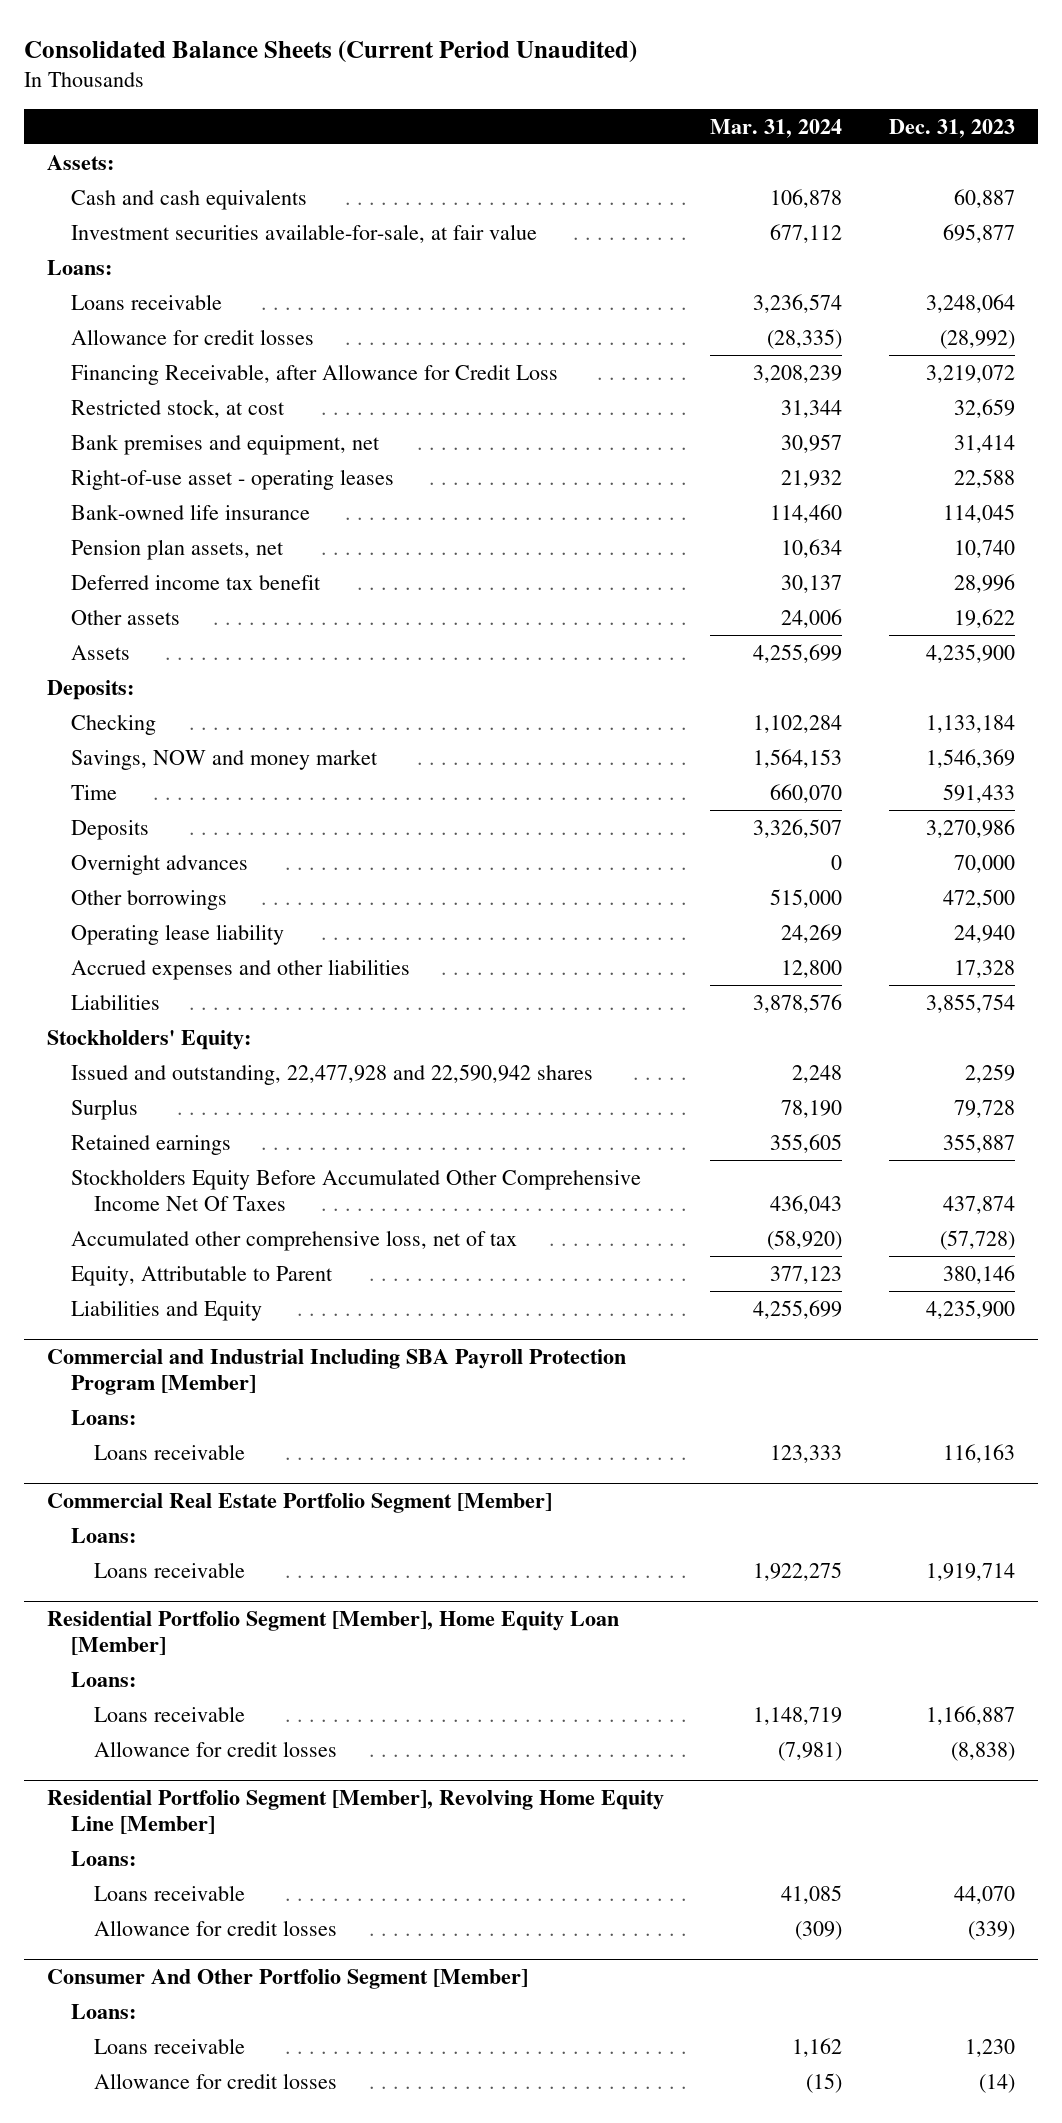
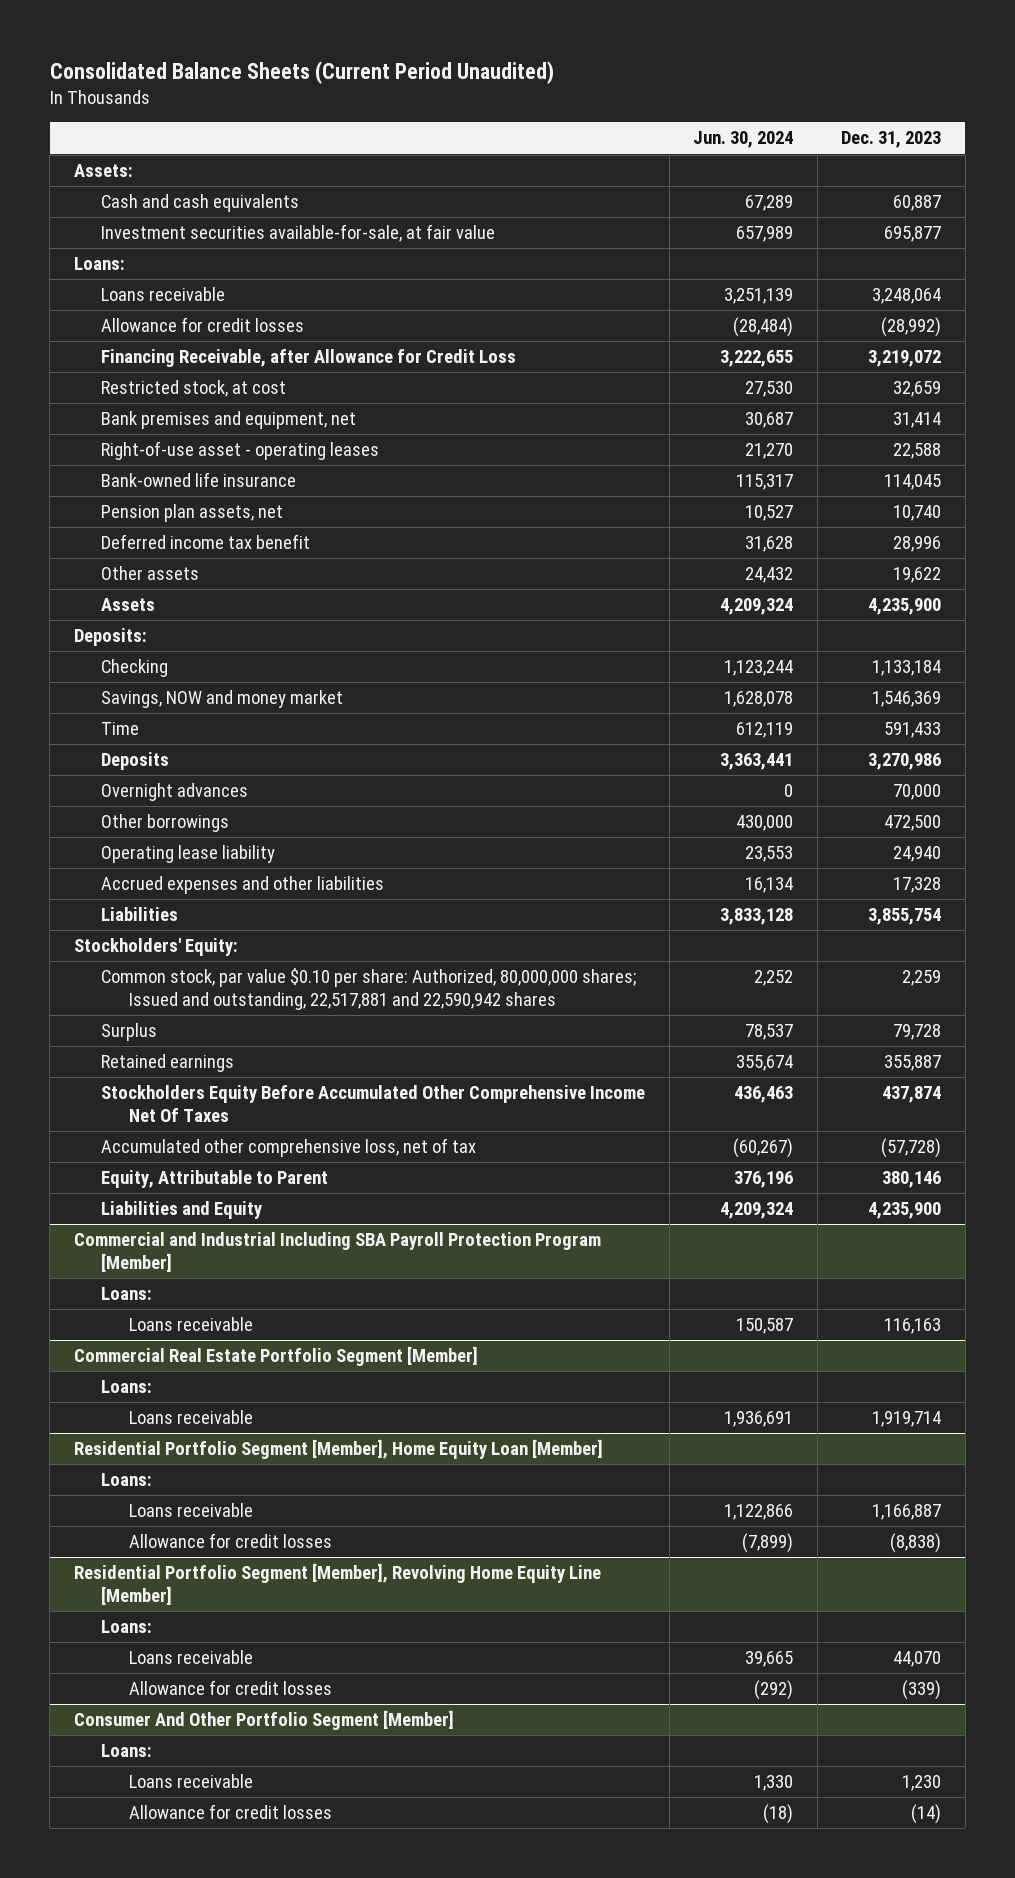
[710,118,843,138] Mar. 31, 2024 -> none
none -> [693,131,794,149] Jun. 30, 2024
[70,1063,593,1085] Issued and outstanding, 22,477,928 and 22,590,942 shares -> [101,968,637,1010] Common stock, par value $0.10 per share: Authorized, 80,000,000 shares; Issued and outstanding, 22,517,881 and 22,590,942 shares

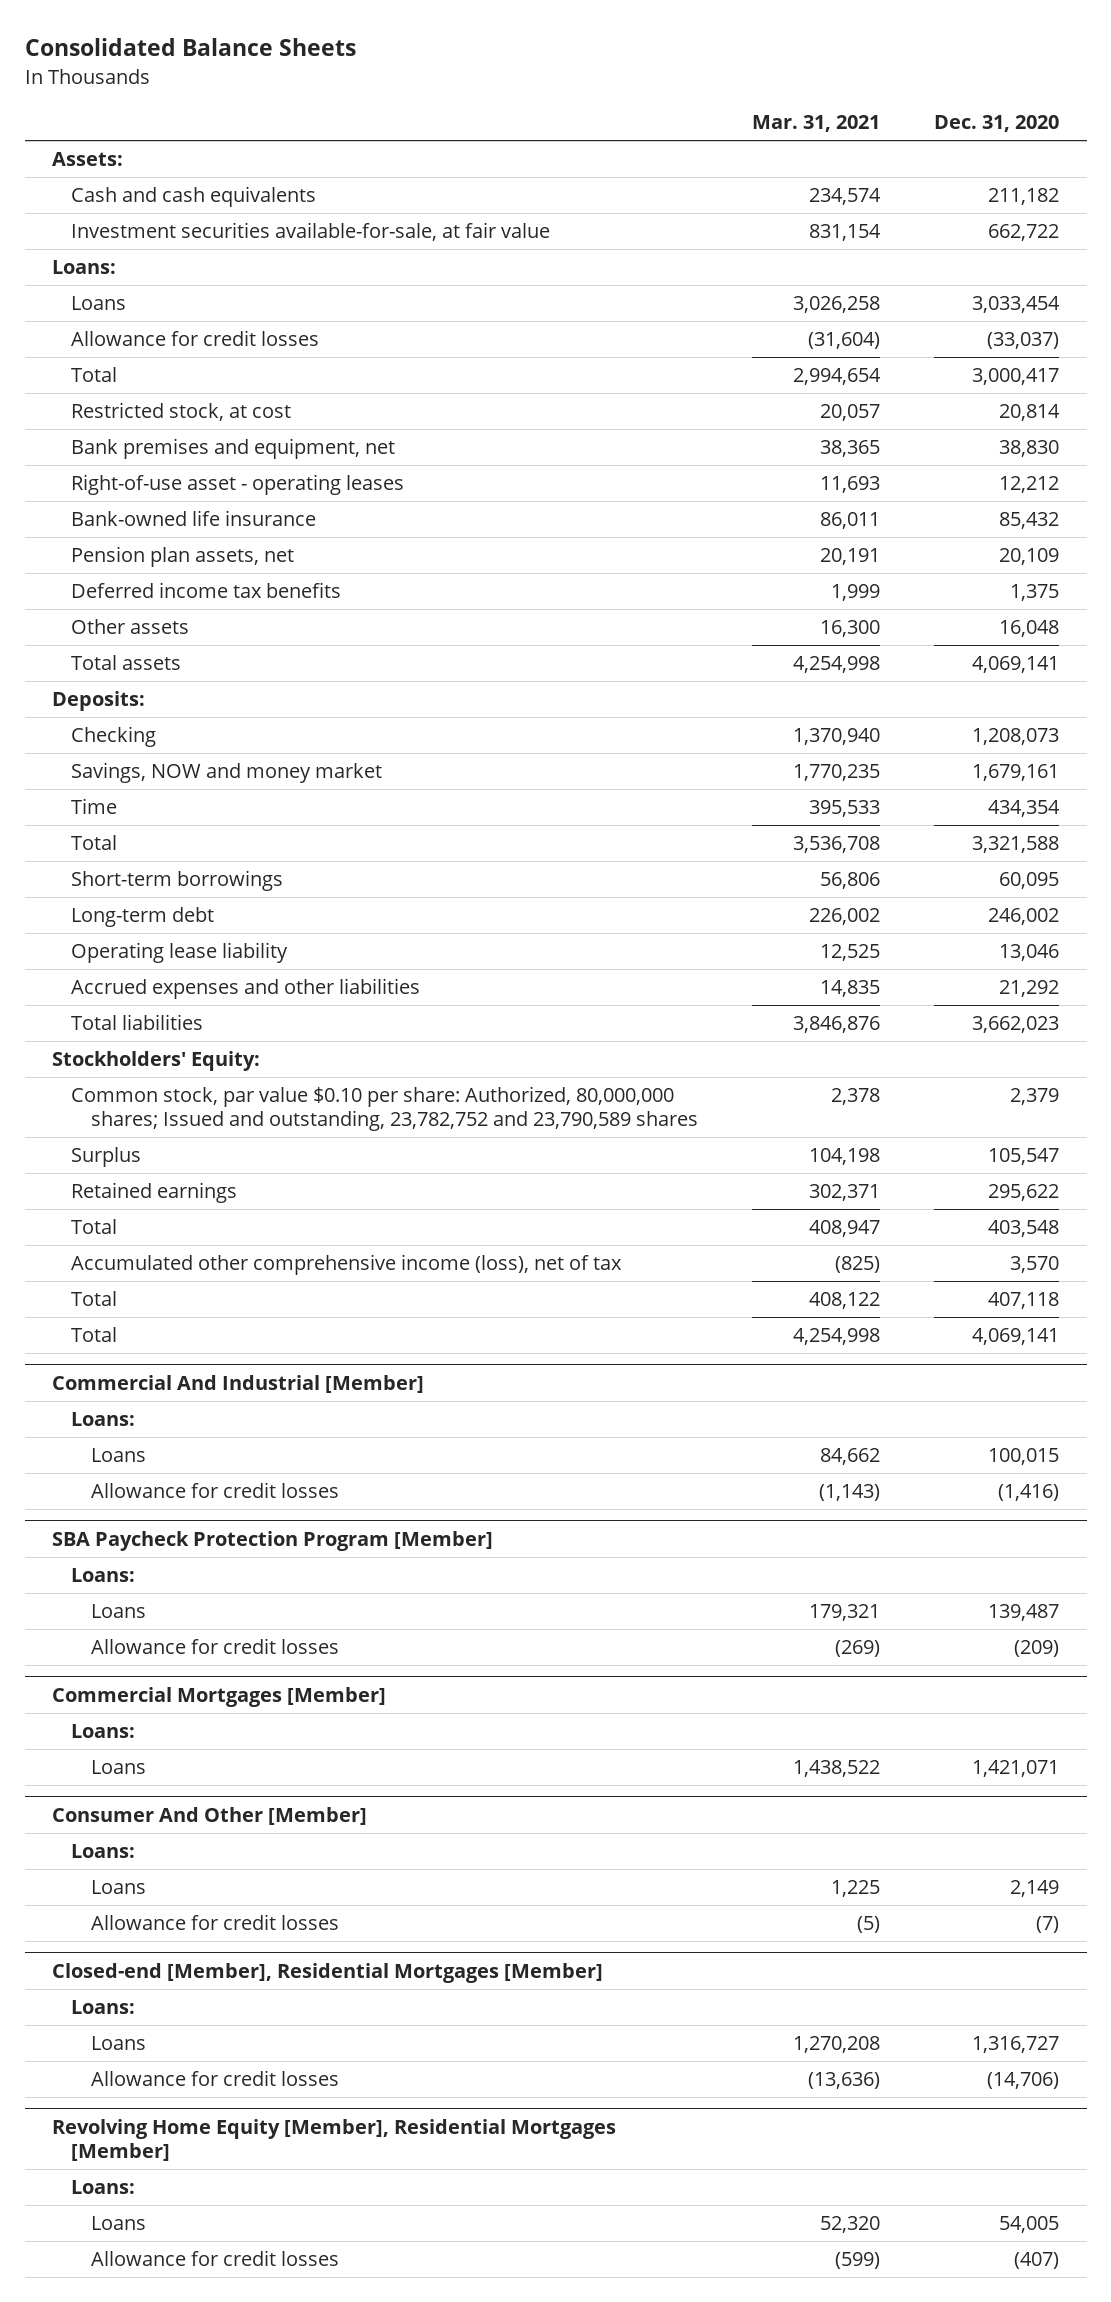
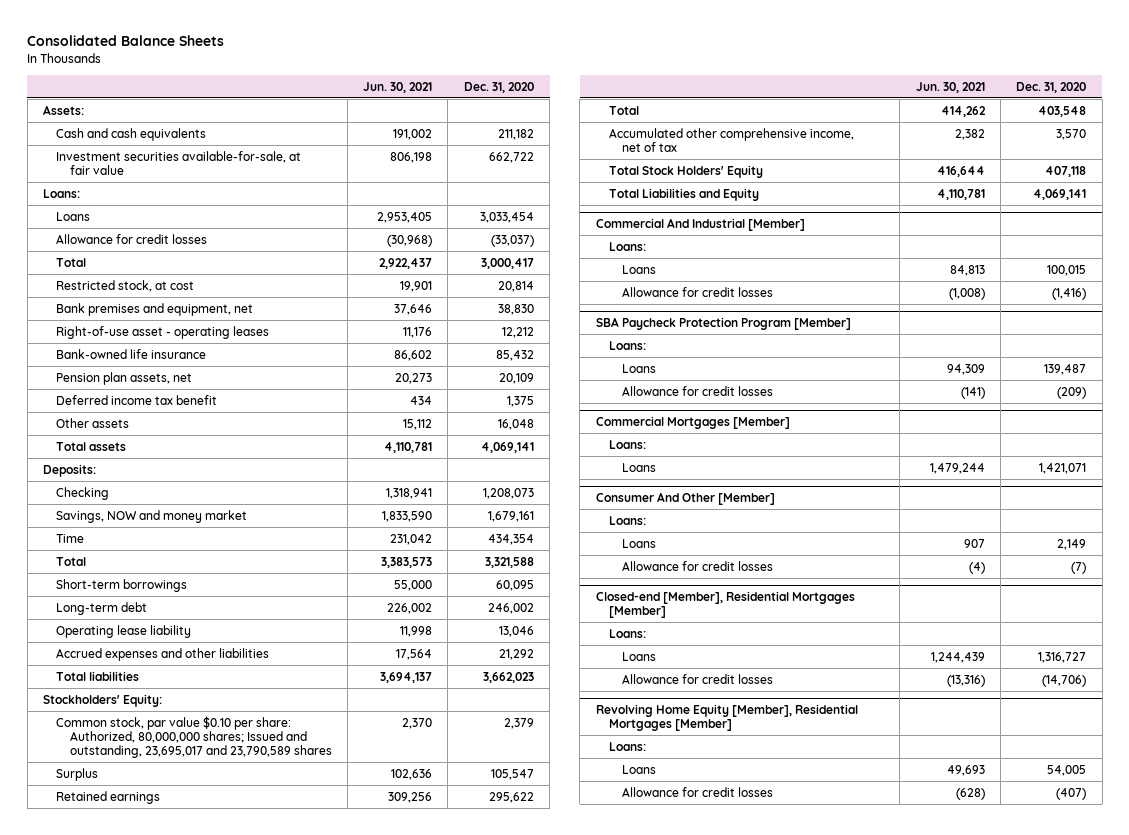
[752,115,881,133] Mar. 31, 2021 -> none
none -> [363,81,433,93] Jun. 30, 2021
[71,582,342,599] Deferred income tax benefits -> [56,394,218,405] Deferred income tax benefit
[71,1086,698,1132] Common stock, par value $0.10 per share: Authorized, 80,000,000 shares; Issued and outstanding, 23,782,752 and 23,790,589 shares -> [56,715,332,759] Common stock, par value $0.10 per share: Authorized, 80,000,000 shares; Issued and outstanding, 23,695,017 and 23,790,589 shares
[71,1254,623,1276] Accumulated other comprehensive income (loss), net of tax -> [608,127,854,152] Accumulated other comprehensive income, net of tax
[71,1291,118,1307] Total -> [608,164,763,178] Total Stock Holders' Equity
[71,1327,118,1343] Total -> [608,187,759,201] Total Liabilities and Equity

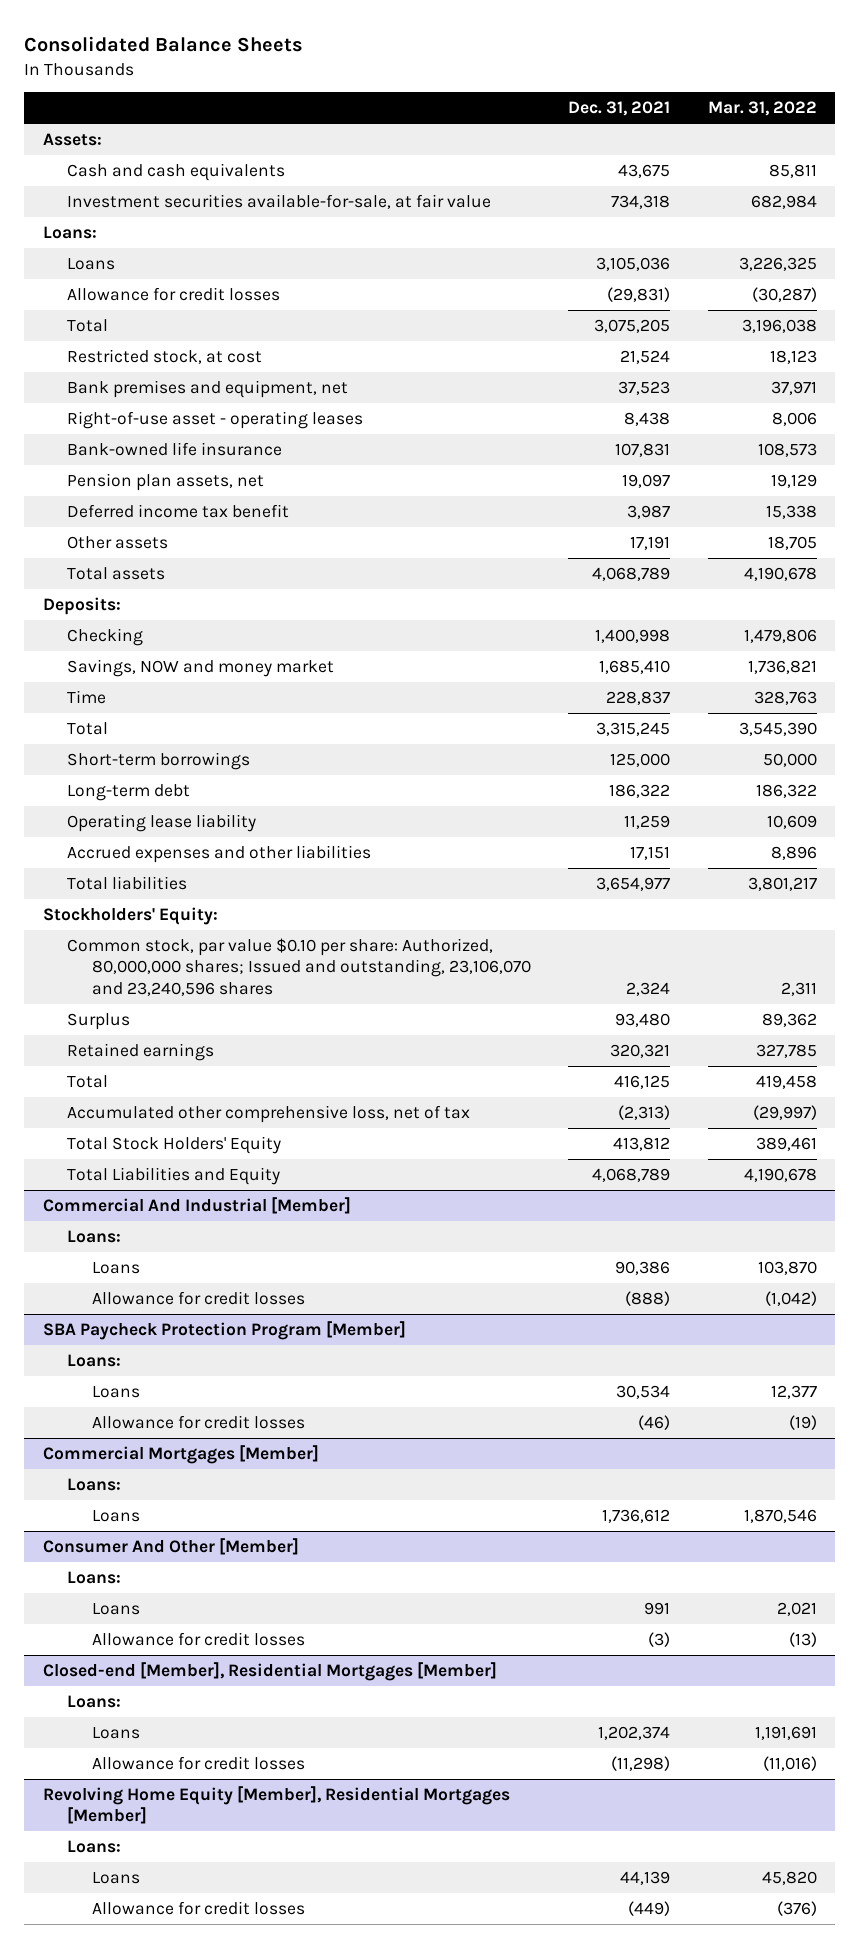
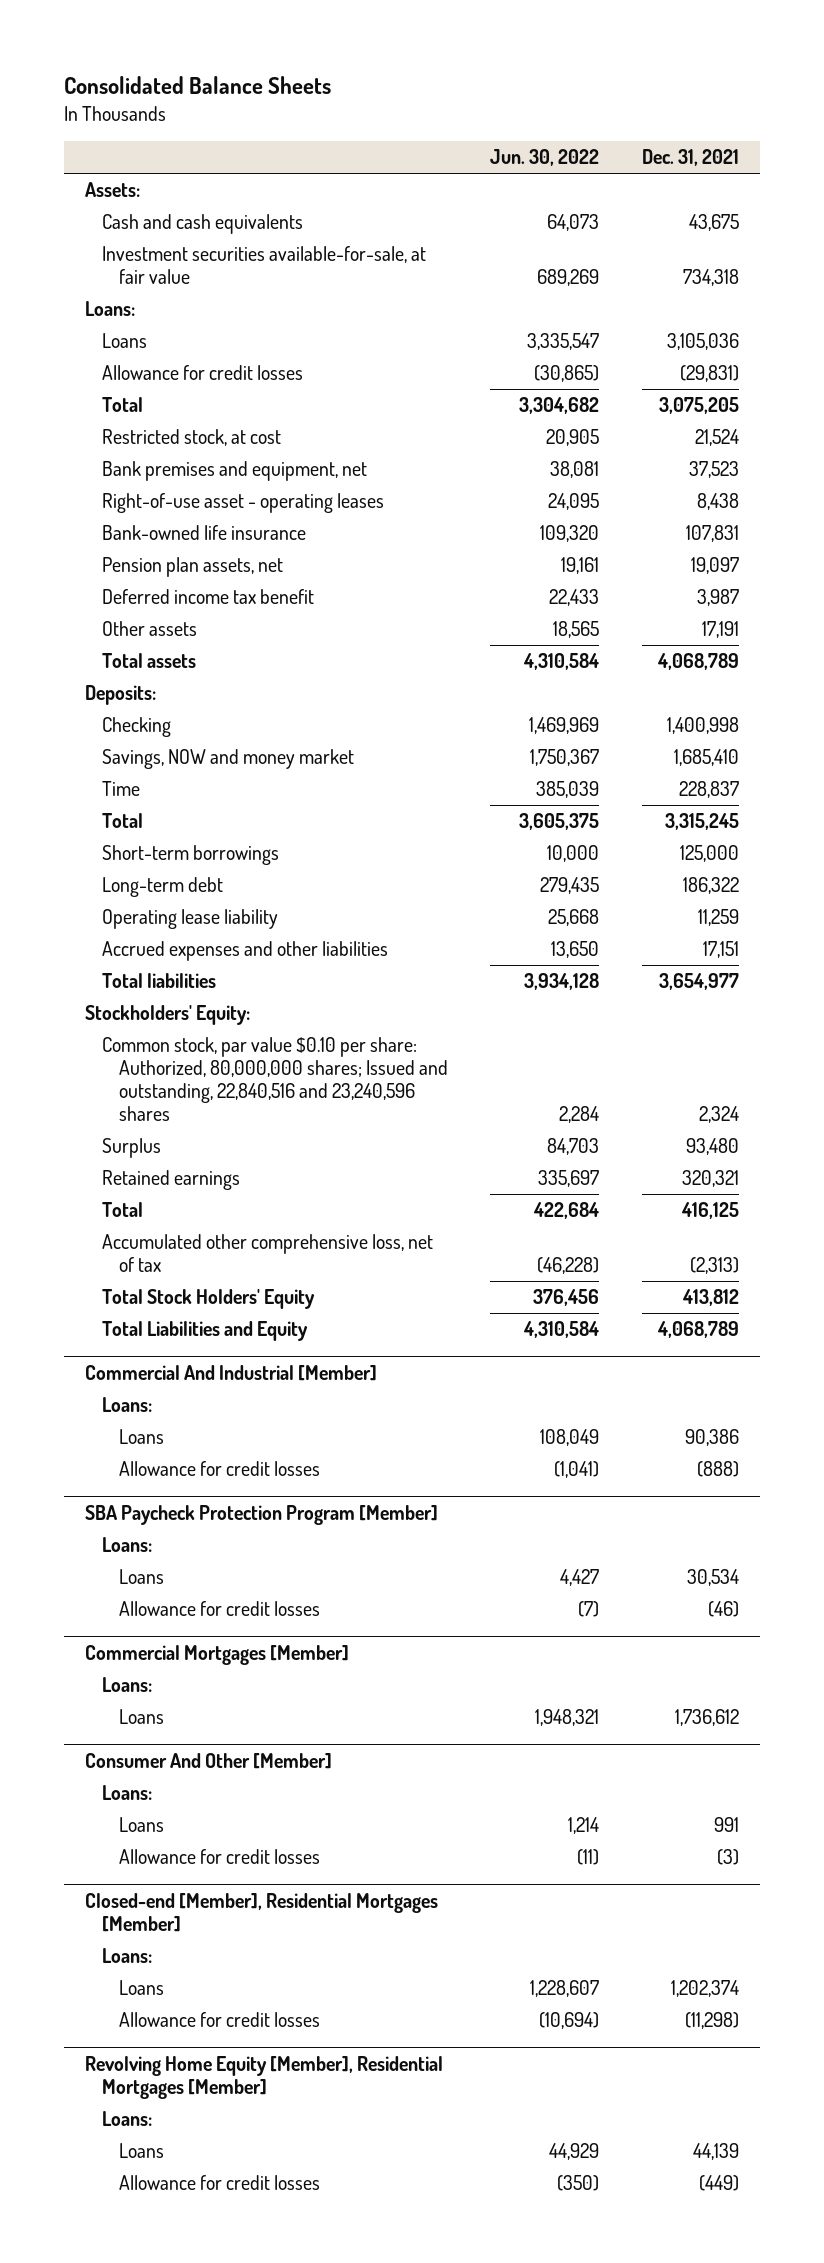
[707,101,817,117] Mar. 31, 2022 -> none
none -> [490,149,600,167] Jun. 30, 2022
[67,937,531,996] Common stock, par value $0.10 per share: Authorized, 80,000,000 shares; Issued and outstanding, 23,106,070 and 23,240,596 shares -> [101,1037,448,1122] Common stock, par value $0.10 per share: Authorized, 80,000,000 shares; Issued and outstanding, 22,840,516 and 23,240,596 shares

